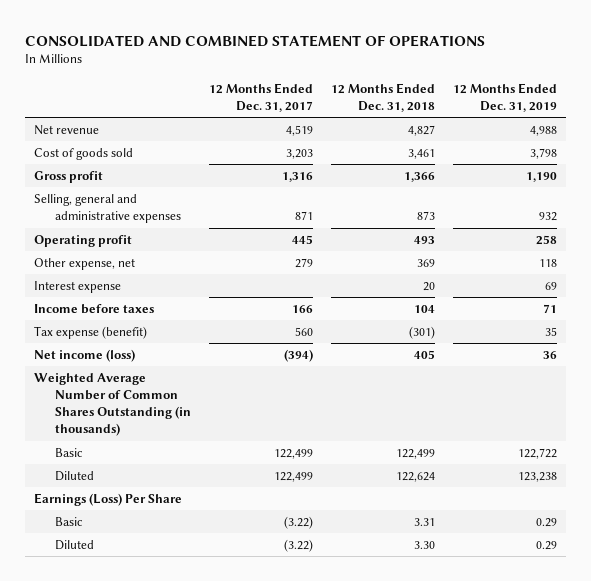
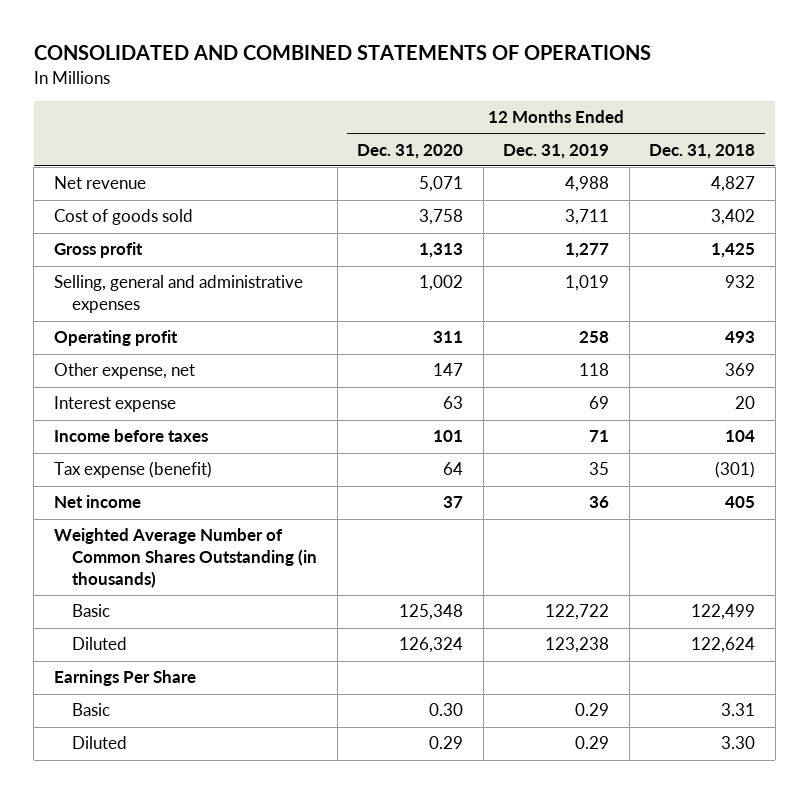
[25,34,486,47] CONSOLIDATED AND COMBINED STATEMENT OF OPERATIONS -> [33,45,651,61] CONSOLIDATED AND COMBINED STATEMENTS OF OPERATIONS
[208,82,313,112] 12 Months Ended Dec. 31, 2017 -> none
none -> [357,143,464,159] Dec. 31, 2020
[407,149,435,160] 3,461 -> [711,209,756,226] 3,402
[529,148,557,160] 3,798 -> [565,209,610,226] 3,711
[403,172,435,183] 1,366 -> [711,243,756,259] 1,425
[525,172,557,183] 1,190 -> [565,243,610,259] 1,277
[416,211,435,221] 873 -> [725,275,756,289] 932
[538,212,557,222] 932 -> [565,275,610,292] 1,019
[34,349,136,363] Net income (loss) -> [53,495,141,509] Net income
[34,493,183,507] Earnings (Loss) Per Share -> [53,670,196,687] Earnings Per Share

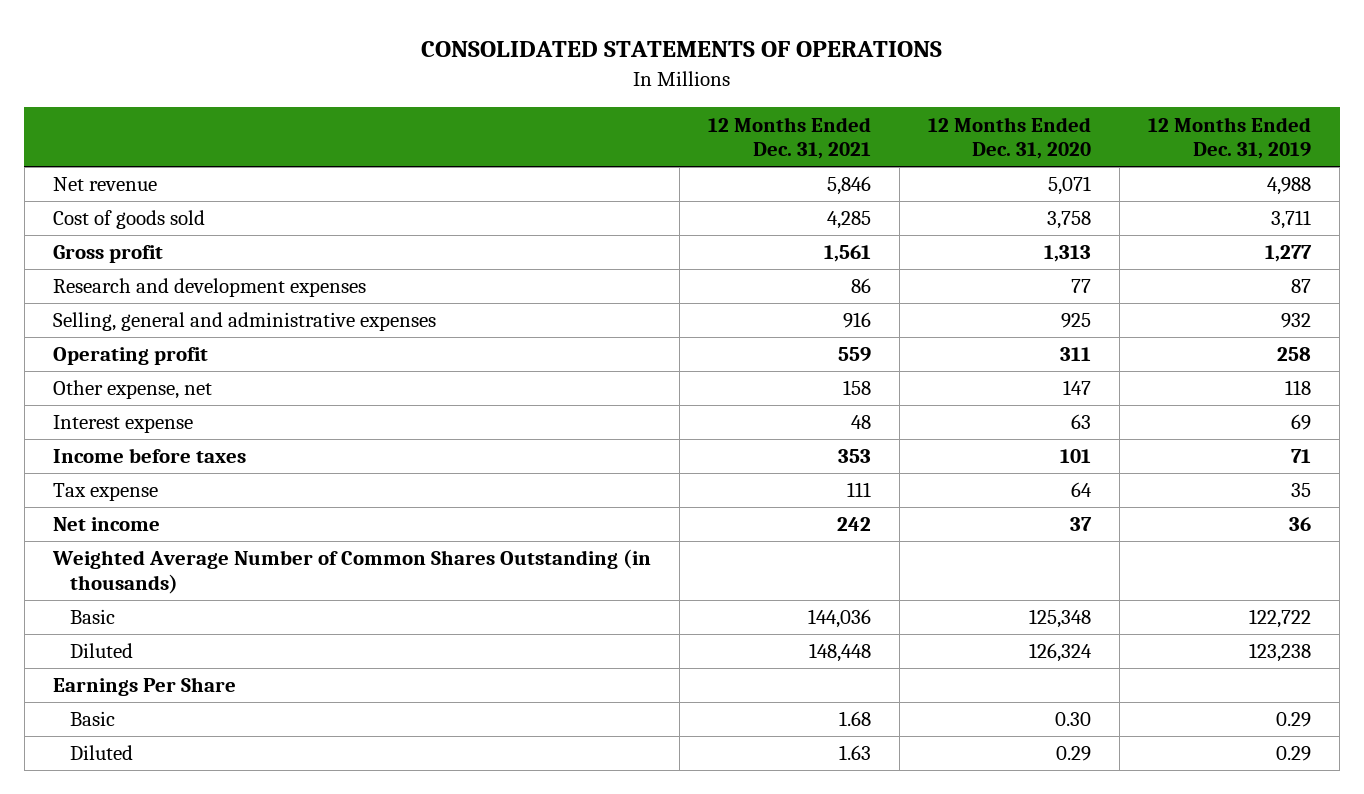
[33,45,651,61] CONSOLIDATED AND COMBINED STATEMENTS OF OPERATIONS -> [421,41,943,58] CONSOLIDATED STATEMENTS OF OPERATIONS
[649,143,756,159] Dec. 31, 2018 -> none
none -> [707,116,871,160] 12 Months Ended Dec. 31, 2021
none -> [52,278,366,298] Research and development expenses
[419,275,464,292] 1,002 -> [1061,313,1092,329] 925
[565,275,610,292] 1,019 -> [1281,313,1312,329] 932
[53,461,212,479] Tax expense (benefit) -> [52,483,158,502] Tax expense

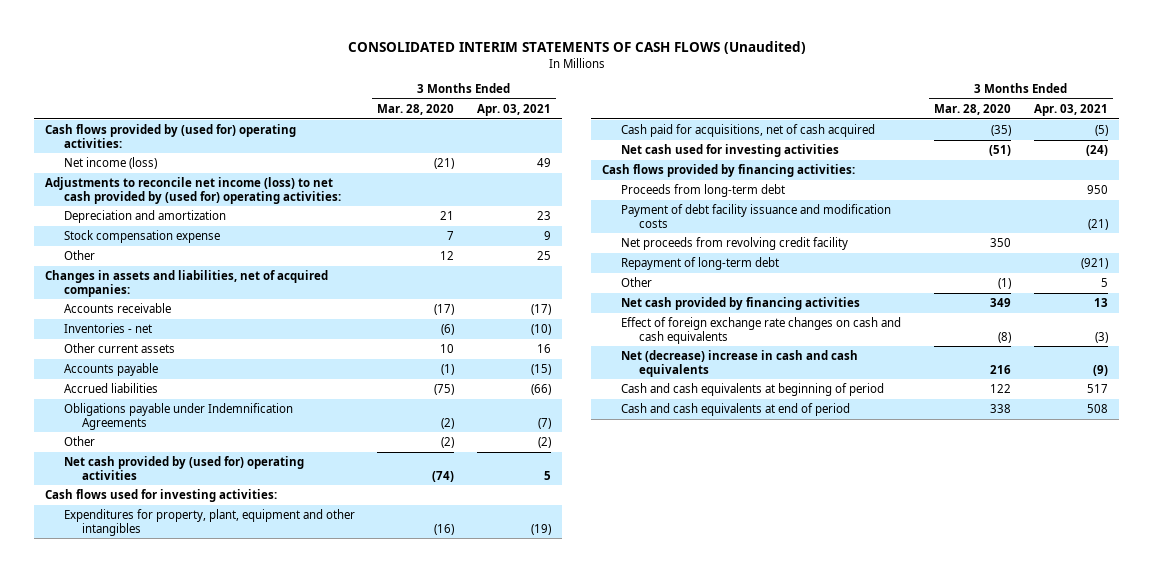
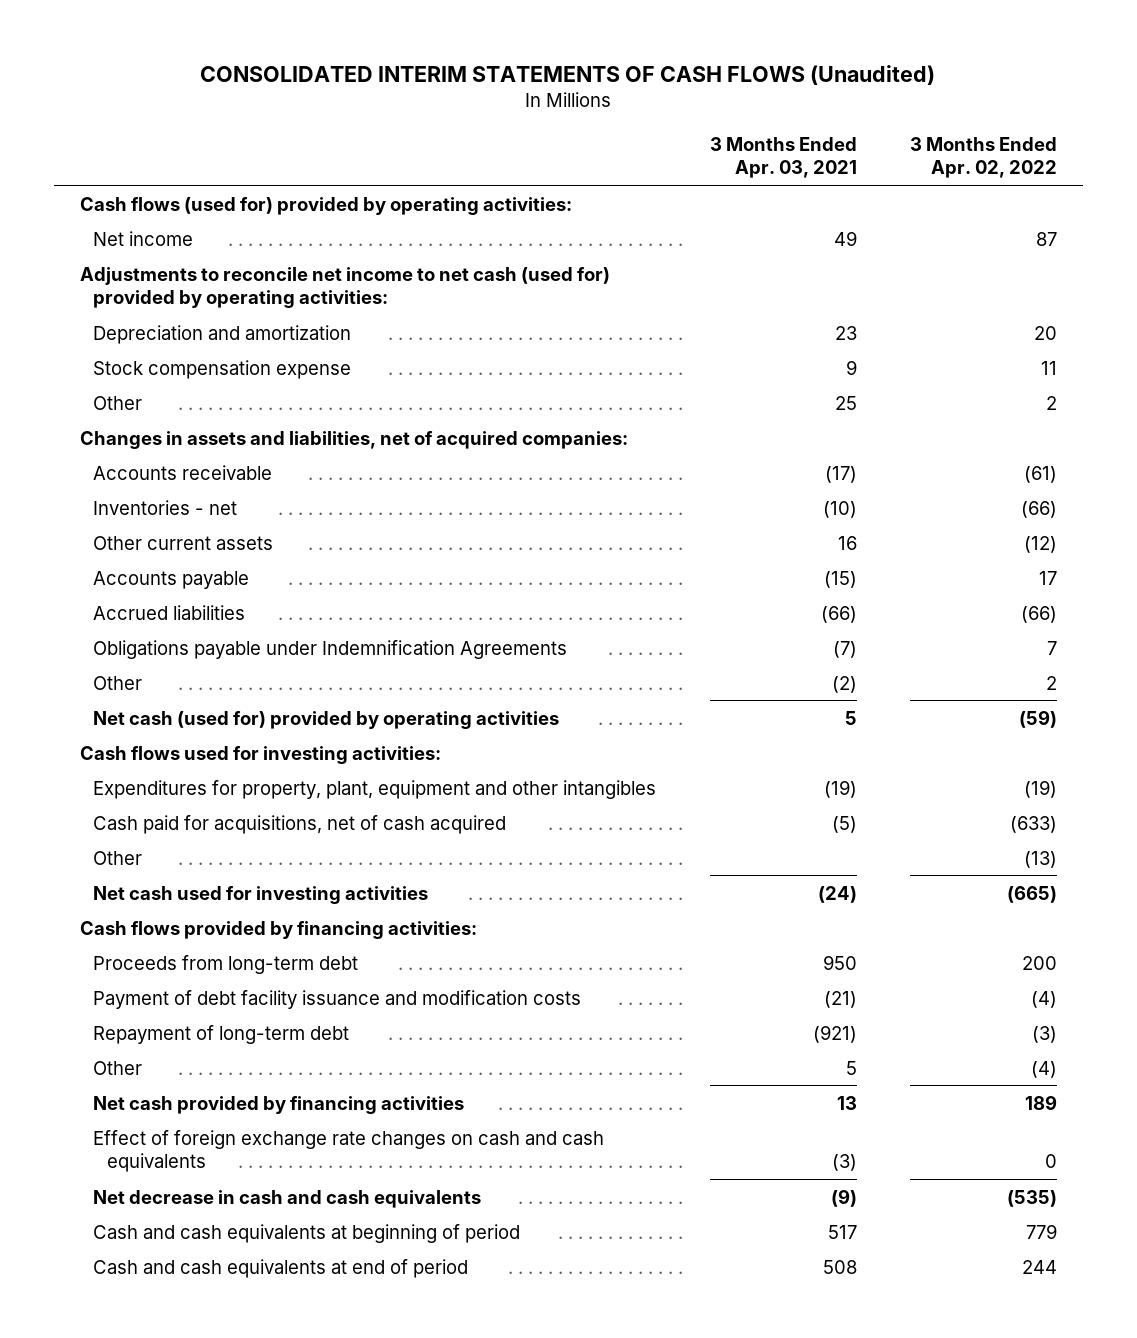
[377,103,455,115] Mar. 28, 2020 -> none
none -> [909,136,1057,179] 3 Months Ended Apr. 02, 2022
[45,123,297,148] Cash flows provided by (used for) operating activities: -> [80,196,573,215] Cash flows (used for) provided by operating activities:
[63,156,157,169] Net income (loss) -> [93,230,194,246] Net income
[45,176,341,204] Adjustments to reconcile net income (loss) to net cash provided by (used for) operating activities: -> [80,266,611,309] Adjustments to reconcile net income to net cash (used for) provided by operating activities:
[63,455,304,480] Net cash provided by (used for) operating activities -> [93,710,560,729] Net cash (used for) provided by operating activities
none -> [93,850,143,865] Other
[620,236,848,250] Net proceeds from revolving credit facility -> none
[620,349,858,377] Net (decrease) increase in cash and cash equivalents -> [93,1189,482,1208] Net decrease in cash and cash equivalents

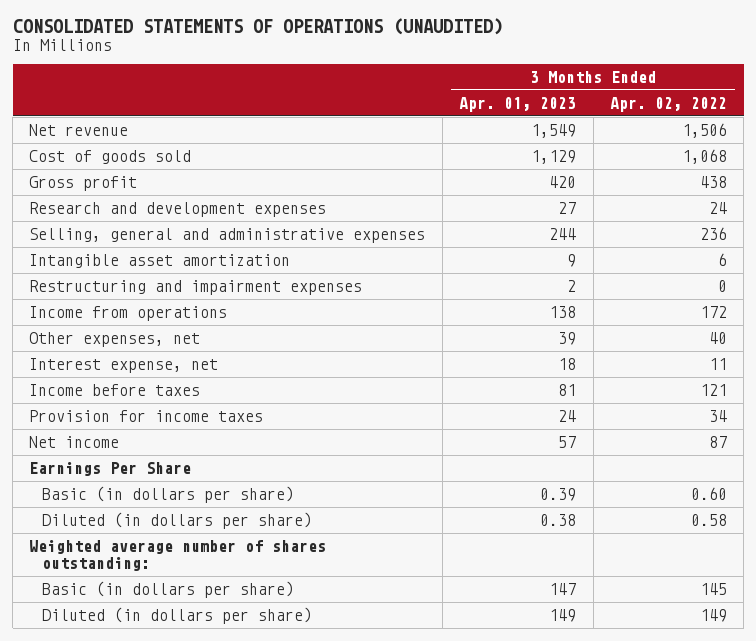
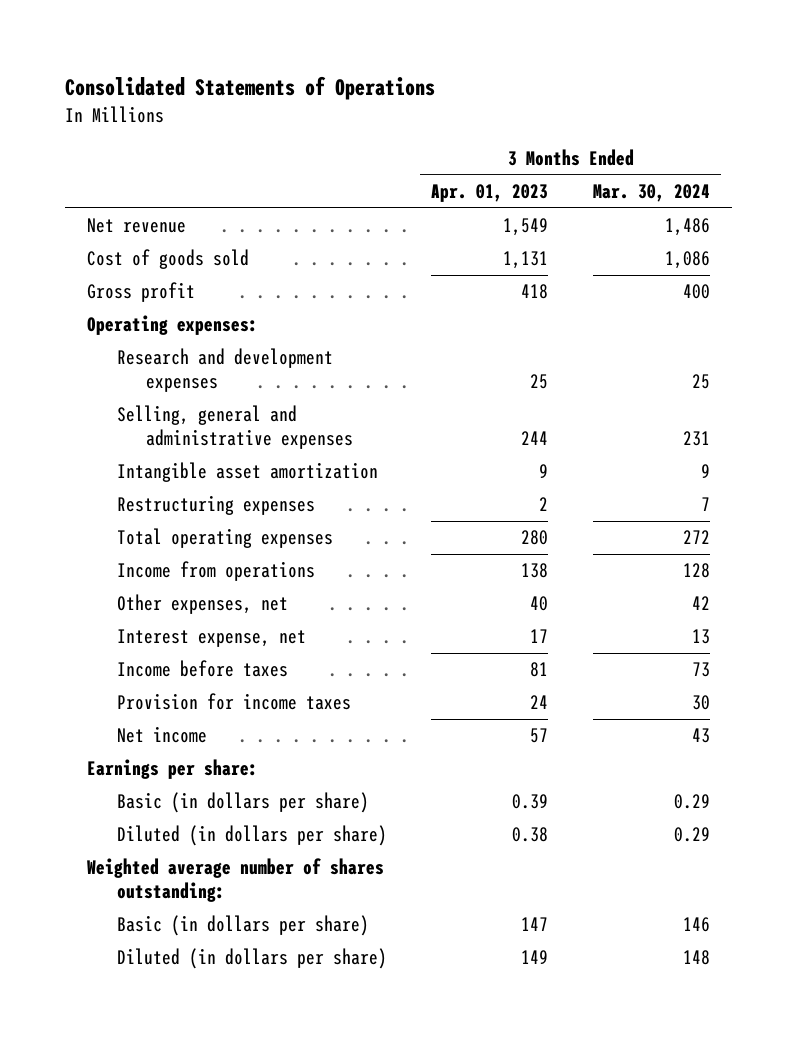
[12,18,503,36] CONSOLIDATED STATEMENTS OF OPERATIONS (UNAUDITED) -> [64,76,435,101] Consolidated Statements of Operations
[610,96,728,112] Apr. 02, 2022 -> none
none -> [592,184,710,203] Mar. 30, 2024
[531,149,577,164] 1,129 -> [503,251,549,270] 1,131
[549,175,577,188] 420 -> [521,284,549,300] 418
none -> [87,315,259,336] Operating expenses:
[558,201,577,214] 27 -> [530,374,549,390] 25
[29,279,363,295] Restructuring and impairment expenses -> [116,495,315,516] Restructuring expenses
none -> [116,528,333,549] Total operating expenses
[558,331,577,345] 39 -> [530,596,549,612] 40
[558,357,577,370] 18 -> [530,629,549,644] 17
[29,461,192,476] Earnings Per Share -> [87,759,259,780] Earnings per share:

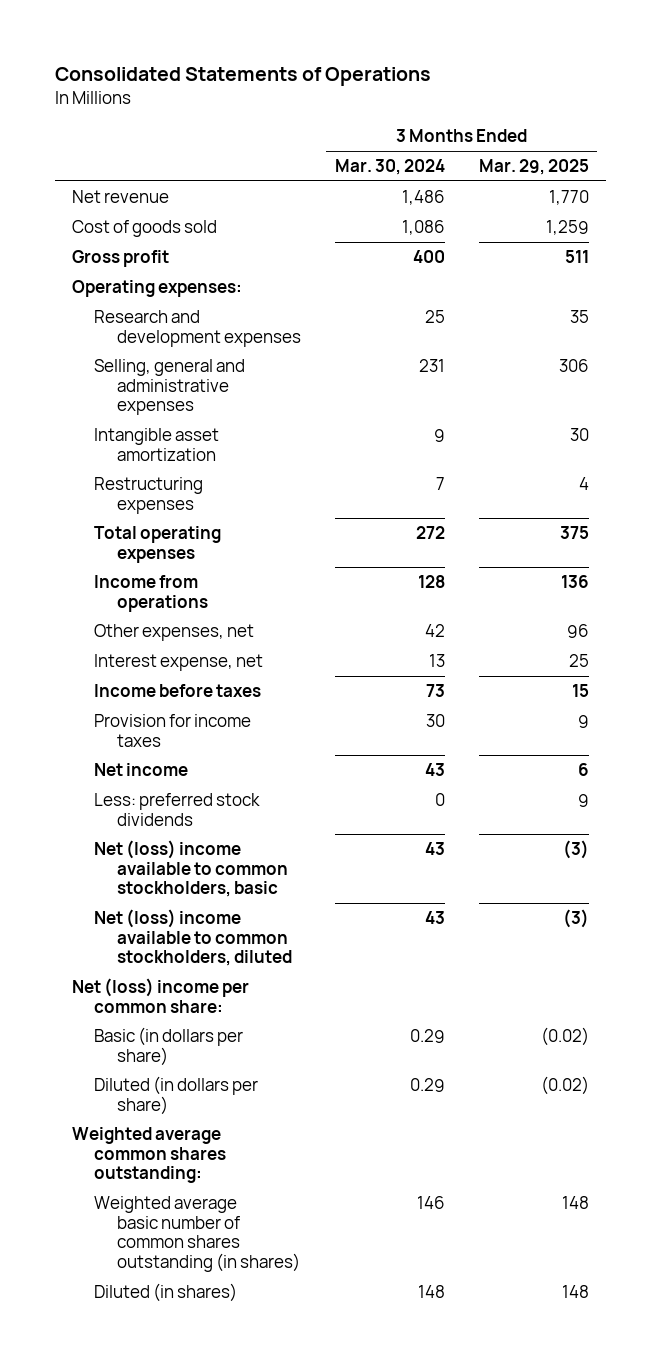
[431,184,549,203] Apr. 01, 2023 -> none
none -> [478,159,589,176] Mar. 29, 2025
none -> [94,792,261,826] Less: preferred stock dividends
none -> [94,839,289,898] Net (loss) income available to common stockholders, basic
none -> [94,908,293,967] Net (loss) income available to common stockholders, diluted
[87,759,259,780] Earnings per share: -> [71,977,249,1013] Net (loss) income per common share:
[87,858,385,903] Weighted average number of shares outstanding: -> [71,1126,227,1184] Weighted average common shares outstanding:
[116,915,369,937] Basic (in dollars per share) -> [94,1195,301,1273] Weighted average basic number of common shares outstanding (in shares)
[116,948,387,970] Diluted (in dollars per share) -> [94,1282,238,1302] Diluted (in shares)

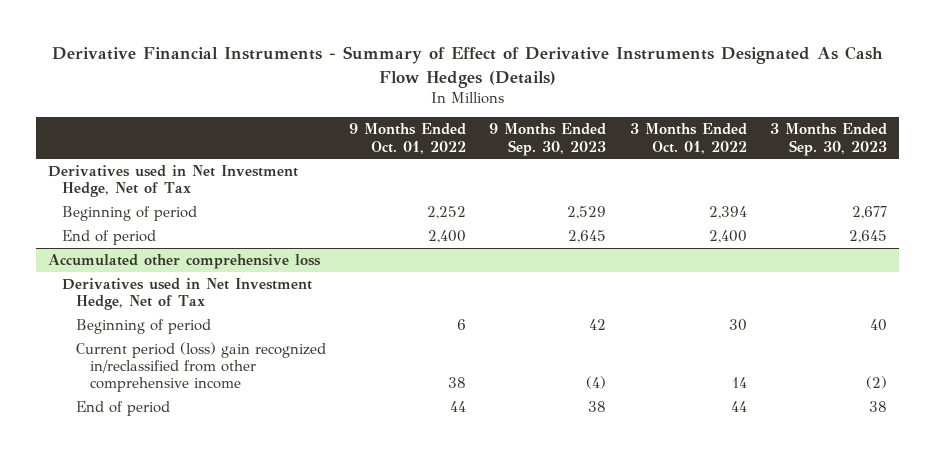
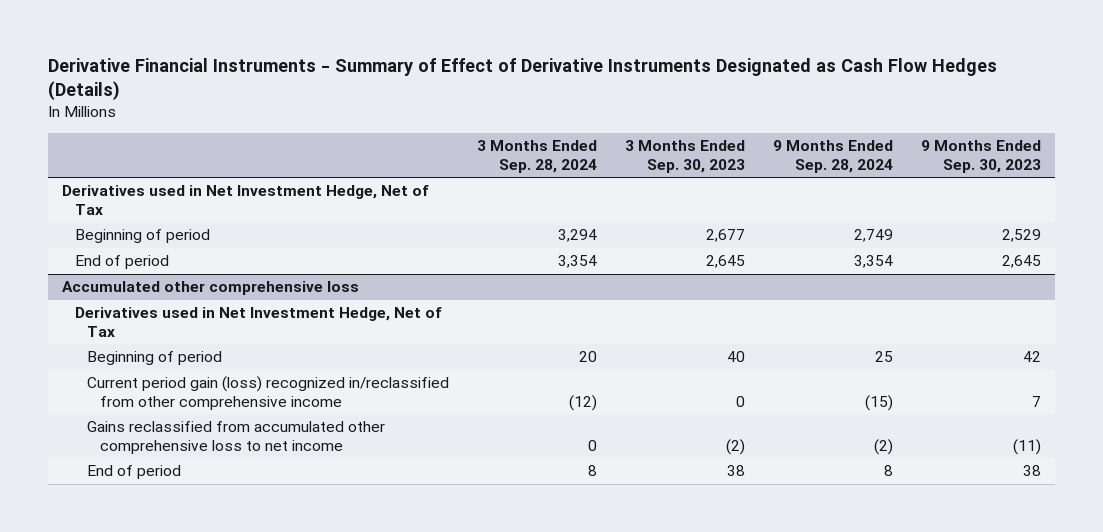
[51,46,883,88] Derivative Financial Instruments - Summary of Effect of Derivative Instruments Designated As Cash Flow Hedges (Details) -> [48,58,998,101] Derivative Financial Instruments - Summary of Effect of Derivative Instruments Designated as Cash Flow Hedges (Details)
[349,123,467,154] 9 Months Ended Oct. 01, 2022 -> none
[629,123,747,154] 3 Months Ended Oct. 01, 2022 -> none
none -> [477,140,598,173] 3 Months Ended Sep. 28, 2024
none -> [773,140,894,173] 9 Months Ended Sep. 28, 2024
[75,341,326,393] Current period (loss) gain recognized in/reclassified from other comprehensive income -> [87,376,450,410] Current period gain (loss) recognized in/reclassified from other comprehensive income
[586,376,607,390] (4) -> [1032,395,1042,407] 7
[866,376,888,390] (2) -> [736,395,746,407] 0
none -> [87,421,386,454] Gains reclassified from accumulated other comprehensive loss to net income

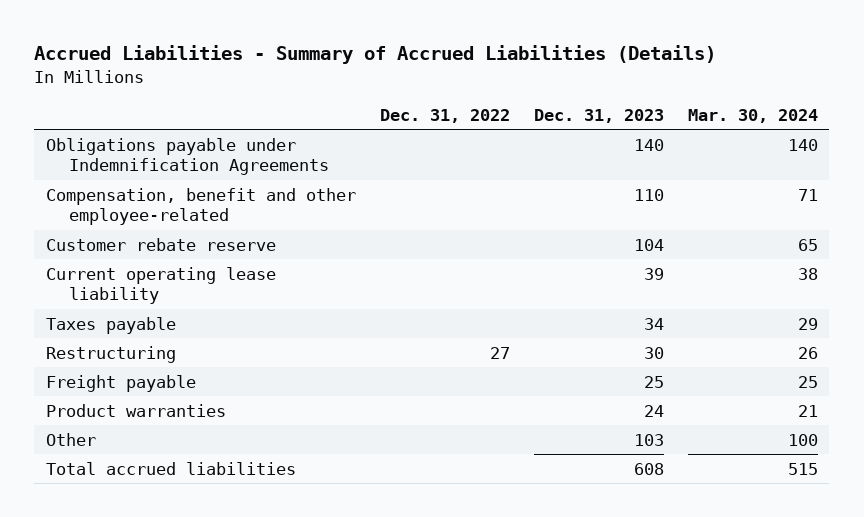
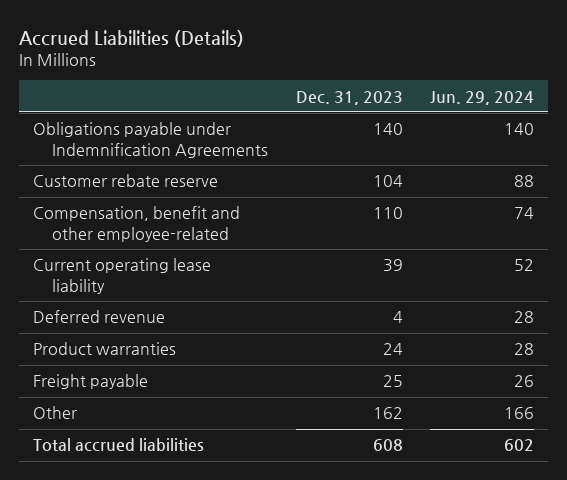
[34,45,717,65] Accrued Liabilities - Summary of Accrued Liabilities (Details) -> [19,29,245,47] Accrued Liabilities (Details)
[380,108,511,123] Dec. 31, 2022 -> none
[687,108,818,123] Mar. 30, 2024 -> none
none -> [430,90,535,105] Jun. 29, 2024
[46,187,357,226] Compensation, benefit and other employee-related -> [33,206,241,242] Compensation, benefit and other employee-related
[46,316,177,334] Taxes payable -> none
[46,345,177,363] Restructuring -> none
none -> [33,310,166,324] Deferred revenue
[46,374,197,392] Freight payable -> [33,374,149,390] Freight payable
[633,433,664,446] 103 -> [372,407,403,420] 162

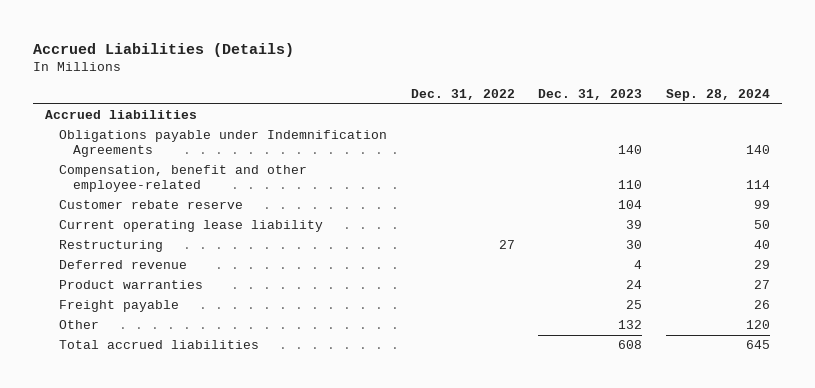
[430,90,535,105] Jun. 29, 2024 -> none
none -> [410,89,515,101] Dec. 31, 2022
none -> [665,89,770,102] Sep. 28, 2024
none -> [45,110,198,120] Accrued liabilities
[33,174,219,188] Customer rebate reserve -> [58,200,243,210] Customer rebate reserve
none -> [58,240,163,253] Restructuring
[372,407,403,420] 162 -> [618,320,643,330] 132

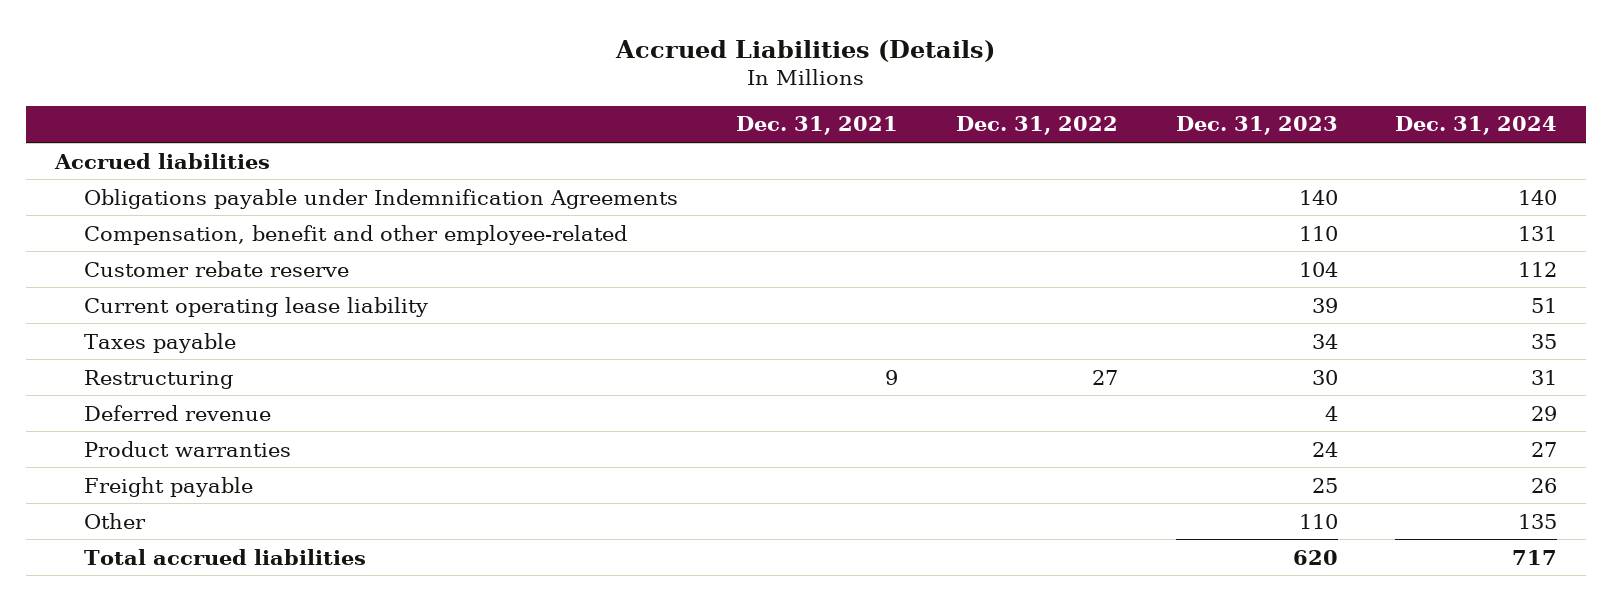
[665,89,770,102] Sep. 28, 2024 -> none
none -> [735,116,898,136] Dec. 31, 2021
none -> [1395,116,1558,136] Dec. 31, 2024
none -> [84,332,237,353] Taxes payable
[618,320,643,330] 132 -> [1298,513,1338,529] 110
[618,340,643,350] 608 -> [1292,549,1338,565] 620

